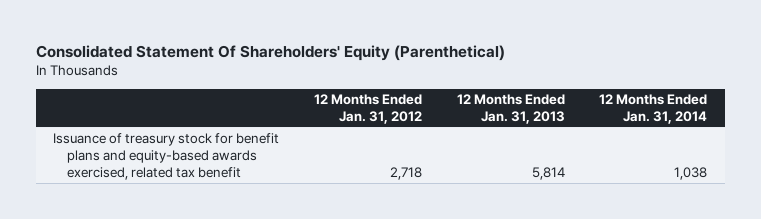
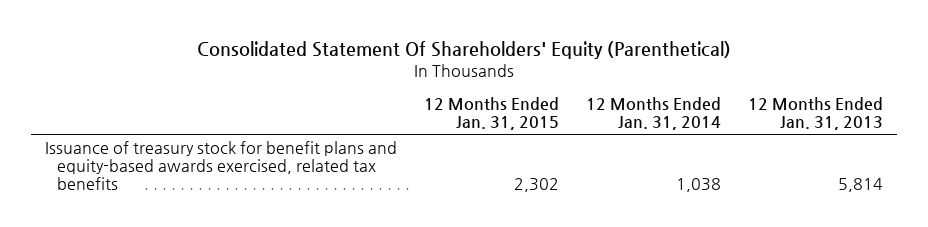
[314,93,423,124] 12 Months Ended Jan. 31, 2012 -> none
none -> [423,96,559,131] 12 Months Ended Jan. 31, 2015
[53,133,280,180] Issuance of treasury stock for benefit plans and equity-based awards exercised, related tax benefit -> [44,140,397,191] Issuance of treasury stock for benefit plans and equity-based awards exercised, related tax benefits

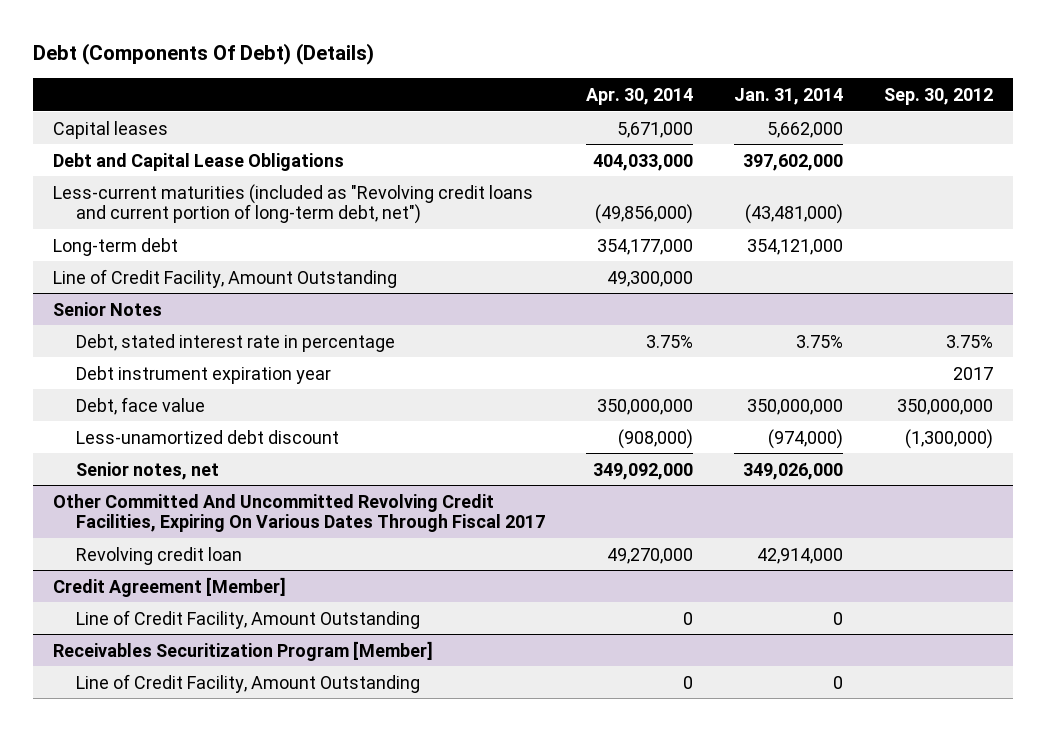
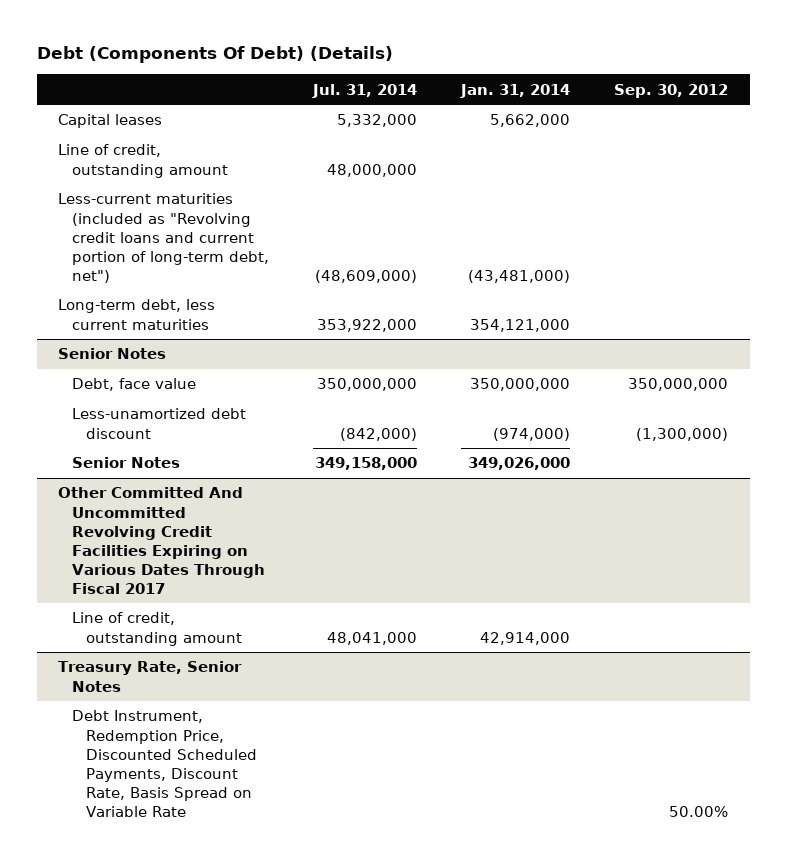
[585,87,693,105] Apr. 30, 2014 -> none
none -> [312,83,418,98] Jul. 31, 2014
[53,152,345,171] Debt and Capital Lease Obligations -> none
none -> [58,144,229,178] Line of credit, outstanding amount
[53,268,398,288] Line of Credit Facility, Amount Outstanding -> none
[53,237,179,256] Long-term debt -> [58,299,216,330] Long-term debt, less current maturities
[75,333,395,352] Debt, stated interest rate in percentage -> none
[75,365,331,384] Debt instrument expiration year -> none
[53,576,287,597] Credit Agreement [Member] -> none
[75,609,420,629] Line of Credit Facility, Amount Outstanding -> none
[53,640,434,661] Receivables Securitization Program [Member] -> none
[75,673,420,693] Line of Credit Facility, Amount Outstanding -> none
[75,461,219,480] Senior notes, net -> [72,457,181,469] Senior Notes
[53,493,545,533] Other Committed And Uncommitted Revolving Credit Facilities, Expiring On Various Dates Through Fiscal 2017 -> [58,487,266,594] Other Committed And Uncommitted Revolving Credit Facilities Expiring on Various Dates Through Fiscal 2017
[75,546,242,565] Revolving credit loan -> [72,612,243,646] Line of credit, outstanding amount
none -> [58,661,243,692] Treasury Rate, Senior Notes
none -> [72,710,258,817] Debt Instrument, Redemption Price, Discounted Scheduled Payments, Discount Rate, Basis Spread on Variable Rate

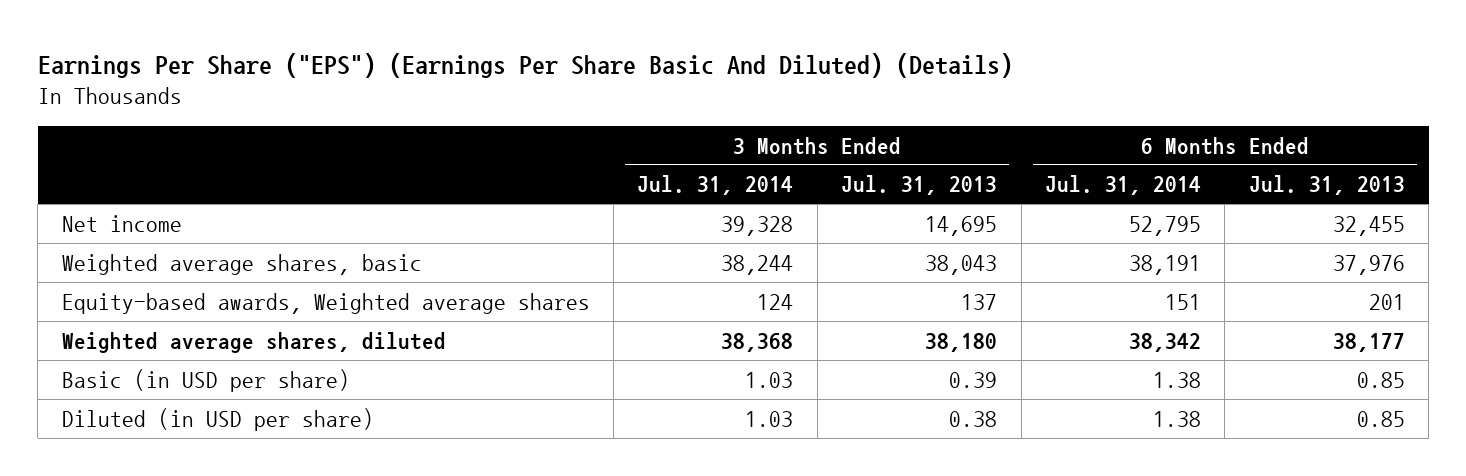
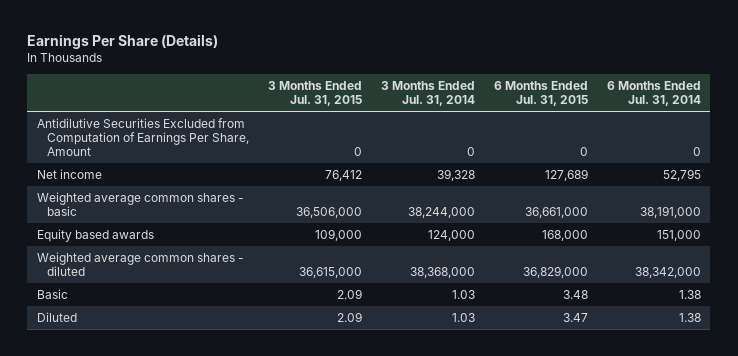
[37,52,1013,78] Earnings Per Share ("EPS") (Earnings Per Share Basic And Diluted) (Details) -> [27,34,219,50] Earnings Per Share (Details)
[841,175,998,196] Jul. 31, 2013 -> none
[1248,175,1405,196] Jul. 31, 2013 -> none
none -> [268,81,363,107] 3 Months Ended Jul. 31, 2015
none -> [493,81,588,107] 6 Months Ended Jul. 31, 2015
none -> [36,117,250,157] Antidilutive Securities Excluded from Computation of Earnings Per Share, Amount
[61,253,422,275] Weighted average shares, basic -> [36,191,244,217] Weighted average common shares - basic
[721,254,794,275] 38,244 -> [407,207,475,219] 38,244,000
[1128,254,1201,275] 38,191 -> [639,206,701,219] 38,191,000
[61,292,590,314] Equity-based awards, Weighted average shares -> [36,228,154,242] Equity based awards
[757,293,794,310] 124 -> [427,229,475,241] 124,000
[1164,293,1201,310] 151 -> [656,229,701,241] 151,000
[61,331,446,353] Weighted average shares, diluted -> [36,251,244,277] Weighted average common shares - diluted
[721,332,794,352] 38,368 -> [409,267,475,279] 38,368,000
[1128,332,1201,352] 38,342 -> [634,267,701,279] 38,342,000
[61,368,350,392] Basic (in USD per share) -> [36,288,68,299] Basic
[61,407,374,431] Diluted (in USD per share) -> [36,311,77,322] Diluted

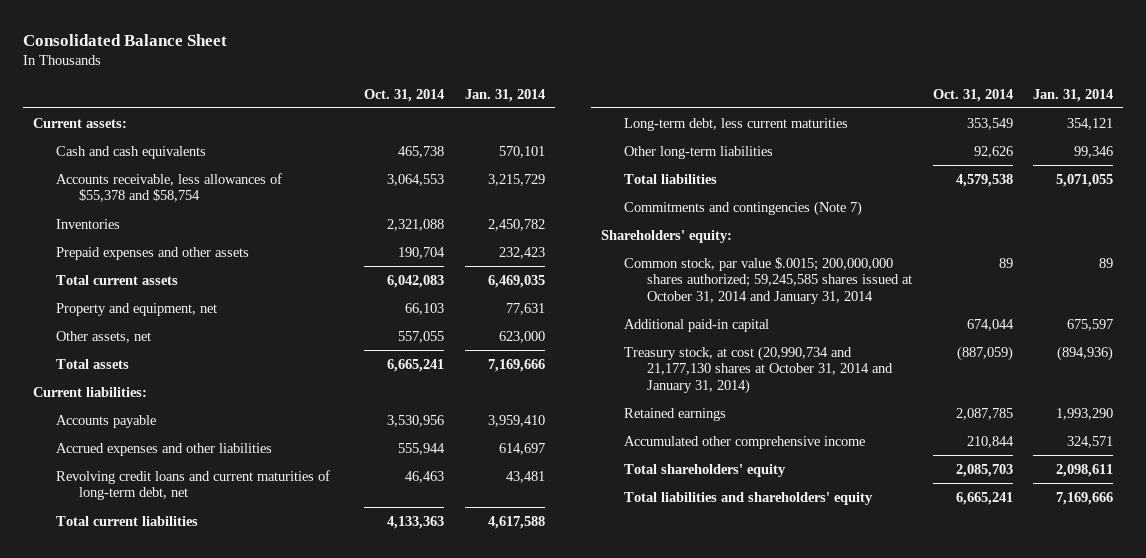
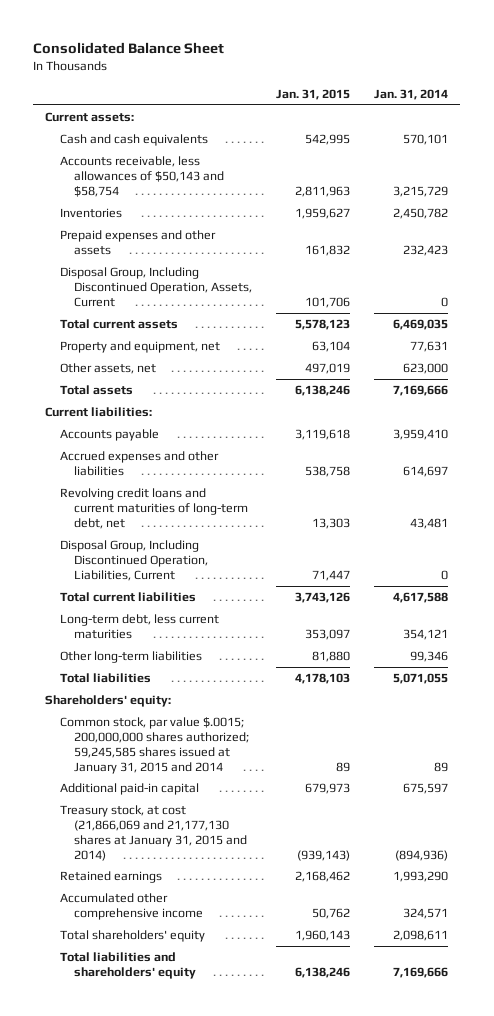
[364,88,445,102] Oct. 31, 2014 -> none
none -> [276,88,351,100] Jan. 31, 2015
[56,172,283,203] Accounts receivable, less allowances of $55,378 and $58,754 -> [59,156,224,197] Accounts receivable, less allowances of $50,143 and $58,754
none -> [59,267,252,307] Disposal Group, Including Discontinued Operation, Assets, Current
none -> [59,540,208,581] Disposal Group, Including Discontinued Operation, Liabilities, Current
[624,200,863,216] Commitments and contingencies (Note 7) -> none
[624,256,913,305] Common stock, par value $.0015; 200,000,000 shares authorized; 59,245,585 shares issued at October 31, 2014 and January 31, 2014 -> [59,717,249,774] Common stock, par value $.0015; 200,000,000 shares authorized; 59,245,585 shares issued at January 31, 2015 and 2014
[624,345,894,395] Treasury stock, at cost (20,990,734 and 21,177,130 shares at October 31, 2014 and January 31, 2014) -> [59,805,247,861] Treasury stock, at cost (21,866,069 and 21,177,130 shares at January 31, 2015 and 2014)

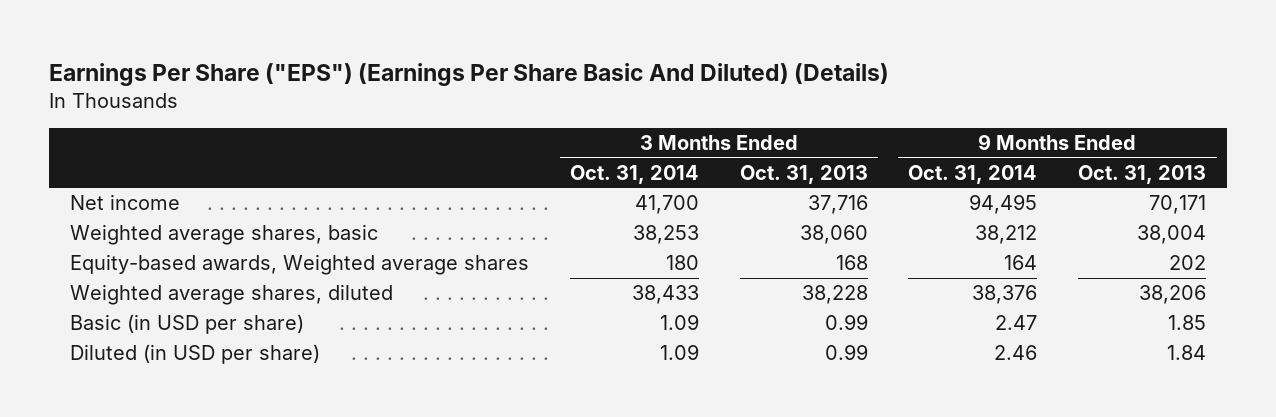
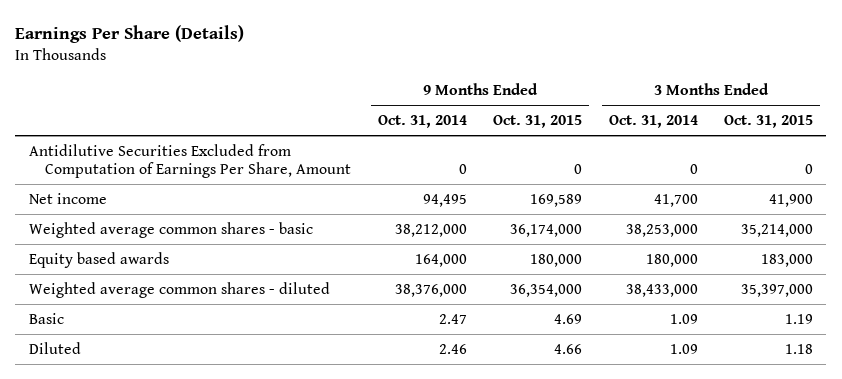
[49,62,890,86] Earnings Per Share ("EPS") (Earnings Per Share Basic And Diluted) (Details) -> [15,25,245,44] Earnings Per Share (Details)
[739,164,868,184] Oct. 31, 2013 -> none
[1078,164,1207,184] Oct. 31, 2013 -> none
none -> [493,115,583,129] Oct. 31, 2015
none -> [724,115,814,129] Oct. 31, 2015
none -> [28,143,352,178] Antidilutive Securities Excluded from Computation of Earnings Per Share, Amount
[69,224,378,246] Weighted average shares, basic -> [28,221,313,238] Weighted average common shares - basic
[632,225,699,245] 38,253 -> [625,223,698,237] 38,253,000
[975,225,1038,245] 38,212 -> [394,223,467,237] 38,212,000
[69,254,529,276] Equity-based awards, Weighted average shares -> [28,251,169,268] Equity based awards
[665,255,699,271] 180 -> [645,253,698,267] 180,000
[1004,255,1038,271] 164 -> [414,253,467,267] 164,000
[69,284,393,306] Weighted average shares, diluted -> [28,281,330,298] Weighted average common shares - diluted
[631,285,699,305] 38,433 -> [625,283,698,297] 38,433,000
[972,285,1038,305] 38,376 -> [394,283,467,297] 38,376,000
[69,314,304,335] Basic (in USD per share) -> [28,312,64,324] Basic
[69,344,320,365] Diluted (in USD per share) -> [28,341,81,354] Diluted

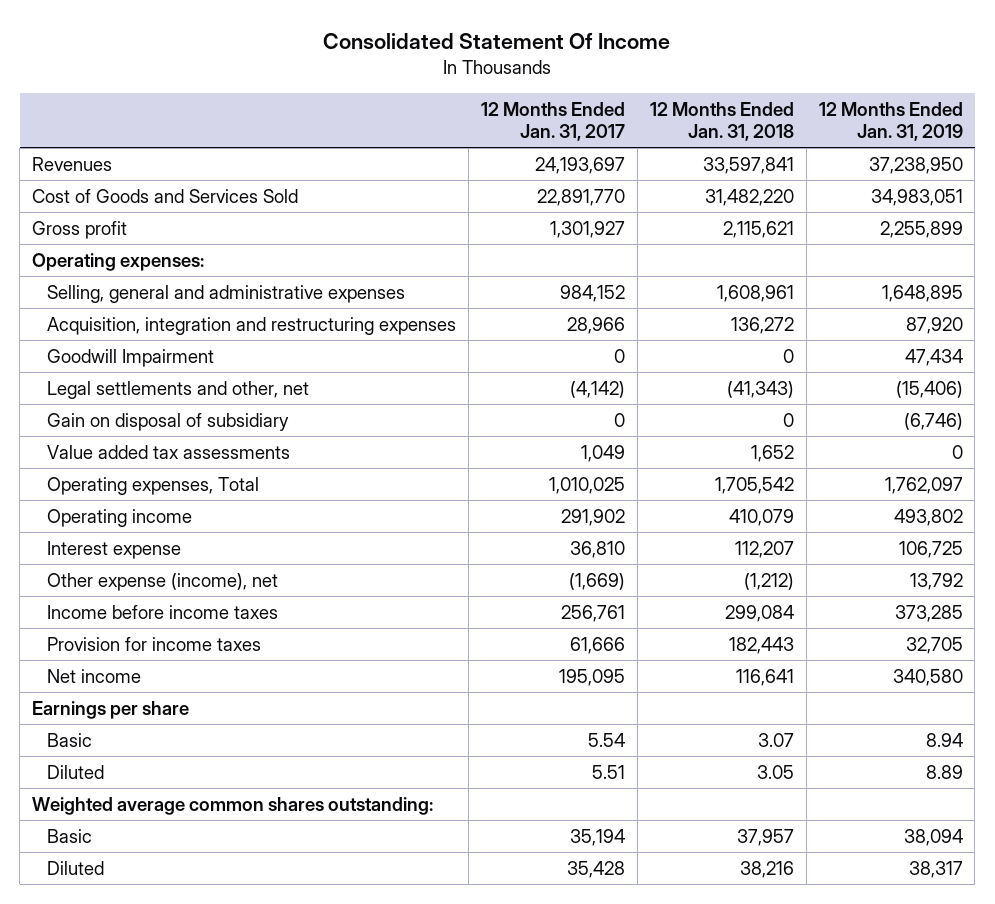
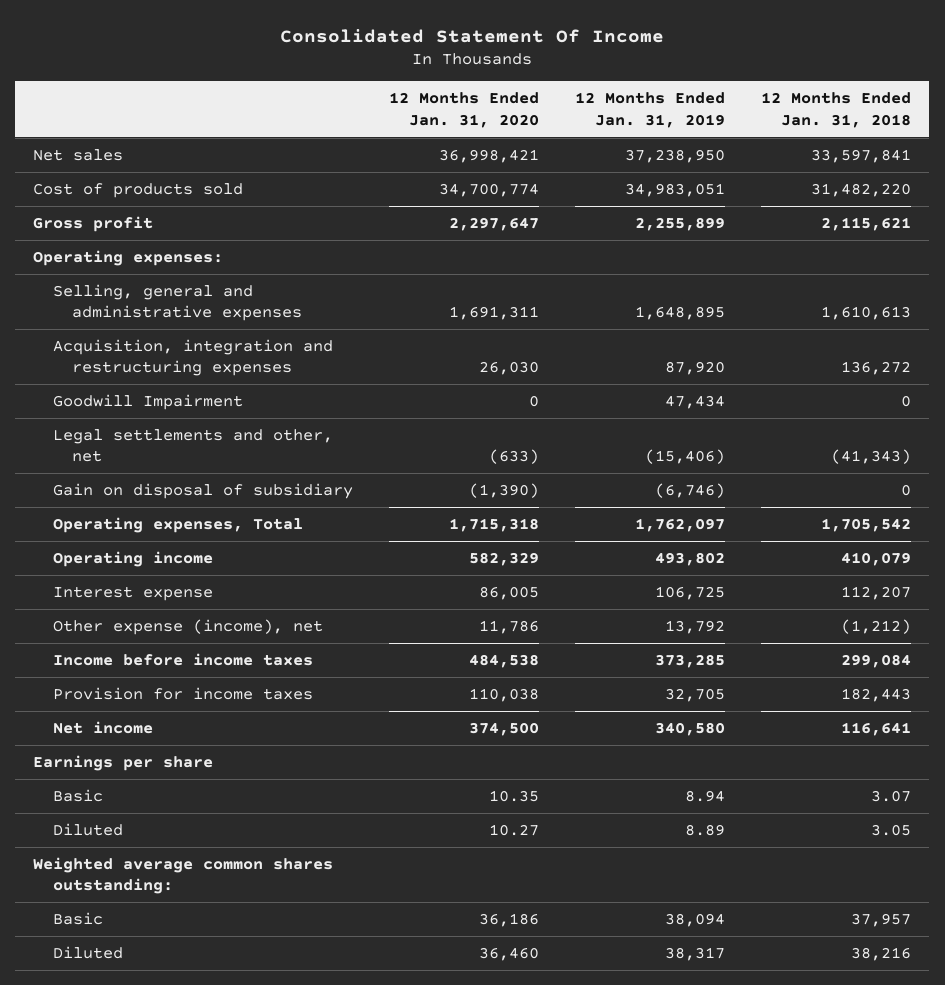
[481,101,626,142] 12 Months Ended Jan. 31, 2017 -> none
none -> [388,92,539,128] 12 Months Ended Jan. 31, 2020
[32,156,113,171] Revenues -> [33,148,124,161] Net sales
[32,188,299,203] Cost of Goods and Services Sold -> [33,182,244,198] Cost of products sold
[716,284,794,302] 1,608,961 -> [821,306,912,321] 1,610,613
[47,444,291,459] Value added tax assessments -> none

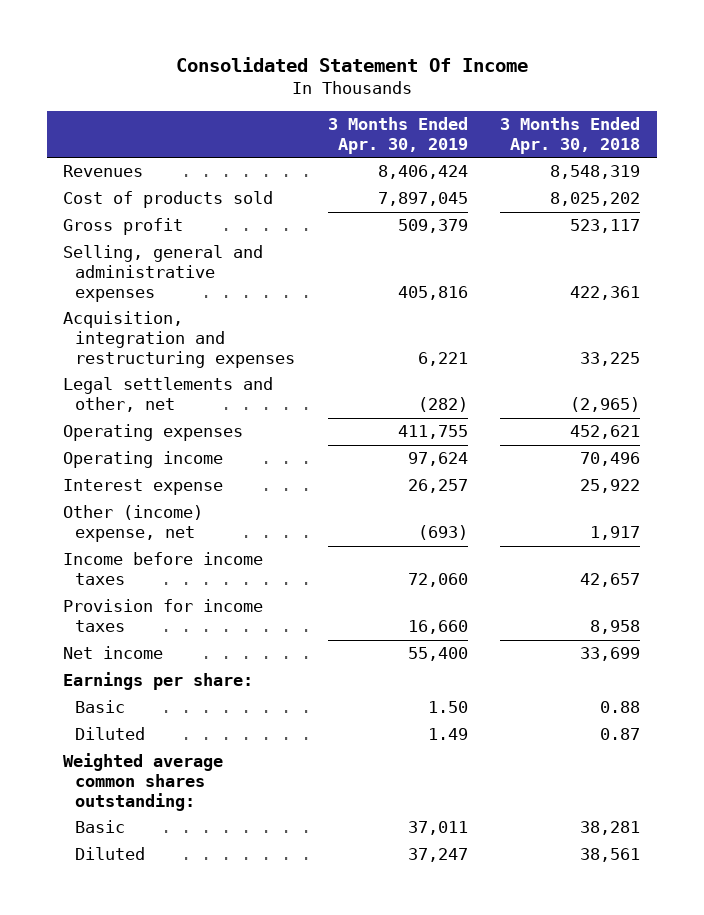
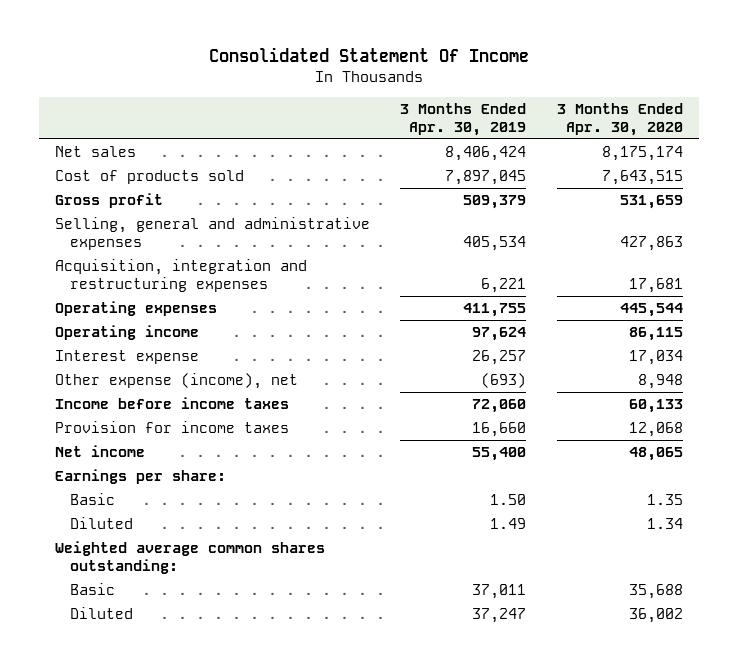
[500,117,641,155] 3 Months Ended Apr. 30, 2018 -> none
none -> [557,102,684,137] 3 Months Ended Apr. 30, 2020
[63,165,144,178] Revenues -> [54,146,136,158] Net sales
[397,285,468,300] 405,816 -> [463,236,527,252] 405,534
[63,377,274,413] Legal settlements and other, net -> none
[63,505,204,543] Other (income) expense, net -> [54,373,298,390] Other expense (income), net

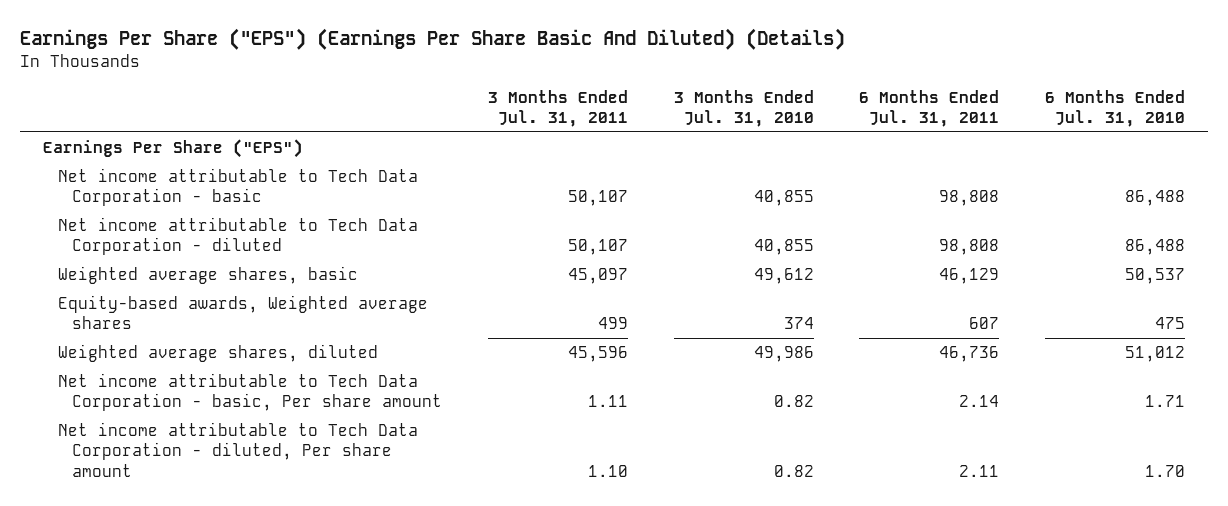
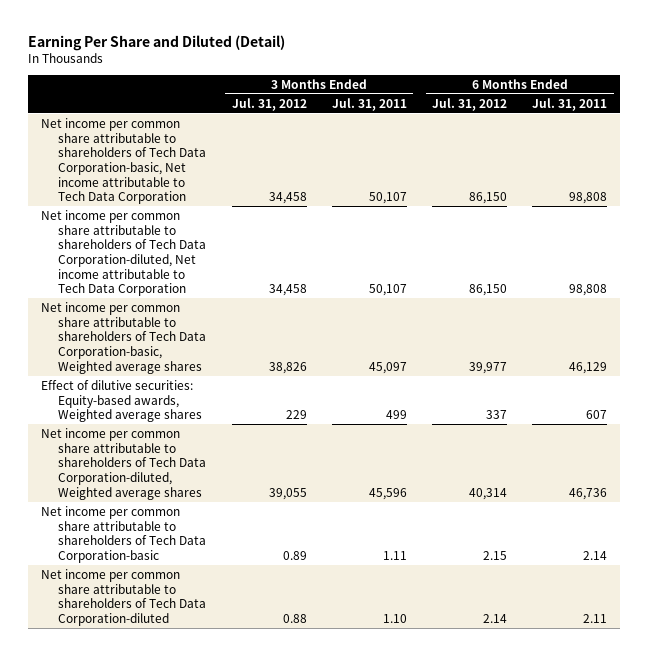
[20,28,846,51] Earnings Per Share ("EPS") (Earnings Per Share Basic And Diluted) (Details) -> [27,34,285,51] Earning Per Share and Diluted (Detail)
[673,89,814,128] 3 Months Ended Jul. 31, 2010 -> none
[1045,89,1186,128] 6 Months Ended Jul. 31, 2010 -> none
none -> [231,97,307,111] Jul. 31, 2012
none -> [432,97,508,111] Jul. 31, 2012
[43,139,304,159] Earnings Per Share ("EPS") -> none
[57,168,418,207] Net income attributable to Tech Data Corporation - basic -> [40,117,207,205] Net income per common share attributable to shareholders of Tech Data Corporation-basic, Net income attributable to Tech Data Corporation
[57,217,418,256] Net income attributable to Tech Data Corporation - diluted -> [40,209,207,297] Net income per common share attributable to shareholders of Tech Data Corporation-diluted, Net income attributable to Tech Data Corporation
[57,266,358,285] Weighted average shares, basic -> [40,301,207,374] Net income per common share attributable to shareholders of Tech Data Corporation-basic, Weighted average shares
[57,295,428,330] Equity-based awards, Weighted average shares -> [40,379,203,423] Effect of dilutive securities: Equity-based awards, Weighted average shares
[57,344,378,363] Weighted average shares, diluted -> [40,427,207,500] Net income per common share attributable to shareholders of Tech Data Corporation-diluted, Weighted average shares
[57,373,443,412] Net income attributable to Tech Data Corporation - basic, Per share amount -> [40,505,207,563] Net income per common share attributable to shareholders of Tech Data Corporation-basic
[57,422,418,477] Net income attributable to Tech Data Corporation - diluted, Per share amount -> [40,568,207,626] Net income per common share attributable to shareholders of Tech Data Corporation-diluted

